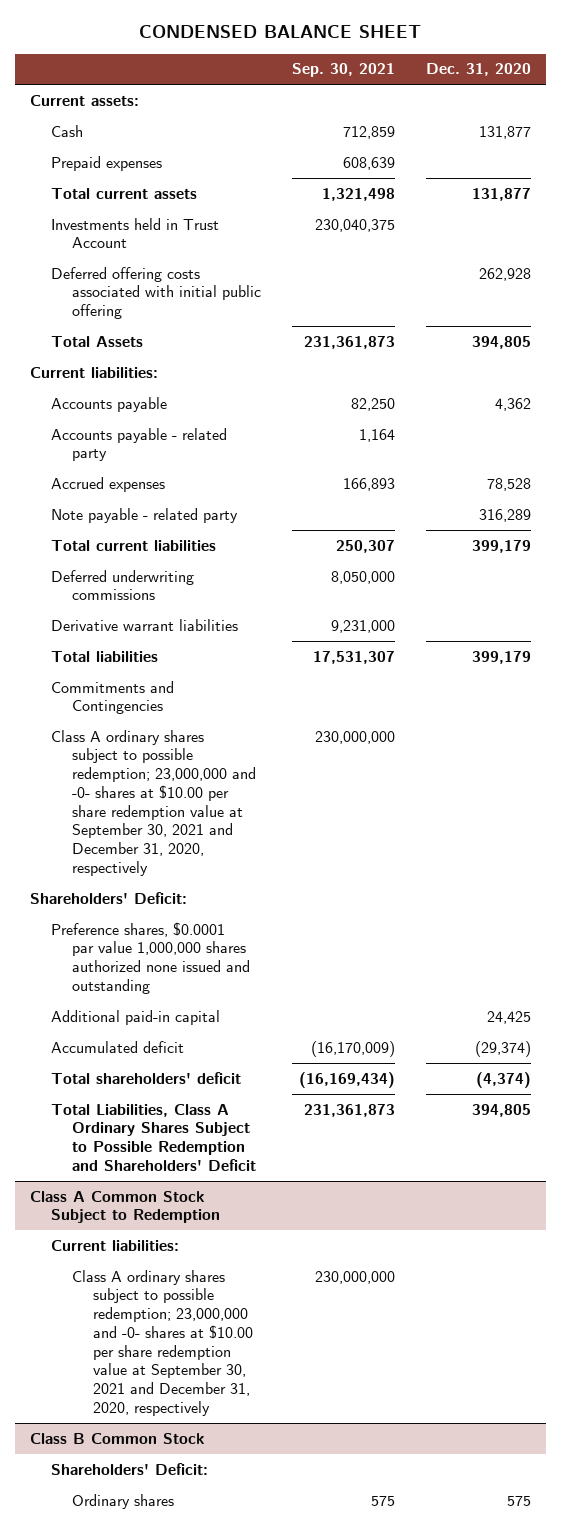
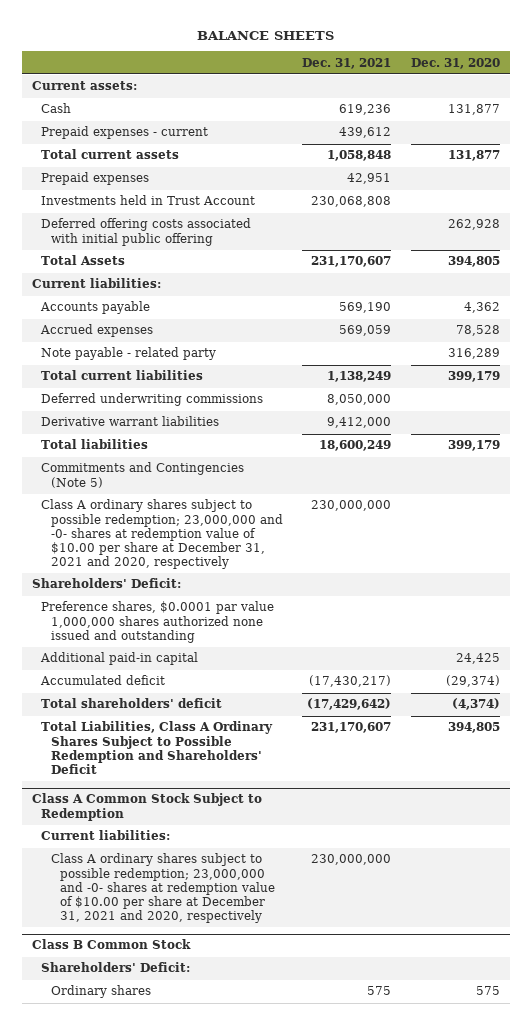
[139,25,422,39] CONDENSED BALANCE SHEET -> [196,30,334,40] BALANCE SHEETS
[291,63,395,78] Sep. 30, 2021 -> none
none -> [302,57,392,69] Dec. 31, 2021
none -> [41,126,209,140] Prepaid expenses - current
[51,155,163,171] Prepaid expenses -> [41,172,150,186] Prepaid expenses
[51,427,228,462] Accounts payable - related party -> none
[51,680,175,715] Commitments and Contingencies -> [41,462,245,488] Commitments and Contingencies (Note 5)
[51,729,257,876] Class A ordinary shares subject to possible redemption; 23,000,000 and -0- shares at $10.00 per share redemption value at September 30, 2021 and December 31, 2020, respectively -> [41,499,283,569] Class A ordinary shares subject to possible redemption; 23,000,000 and -0- shares at redemption value of $10.00 per share at December 31, 2021 and 2020, respectively
[72,1269,254,1416] Class A ordinary shares subject to possible redemption; 23,000,000 and -0- shares at $10.00 per share redemption value at September 30, 2021 and December 31, 2020, respectively -> [50,853,276,923] Class A ordinary shares subject to possible redemption; 23,000,000 and -0- shares at redemption value of $10.00 per share at December 31, 2021 and 2020, respectively

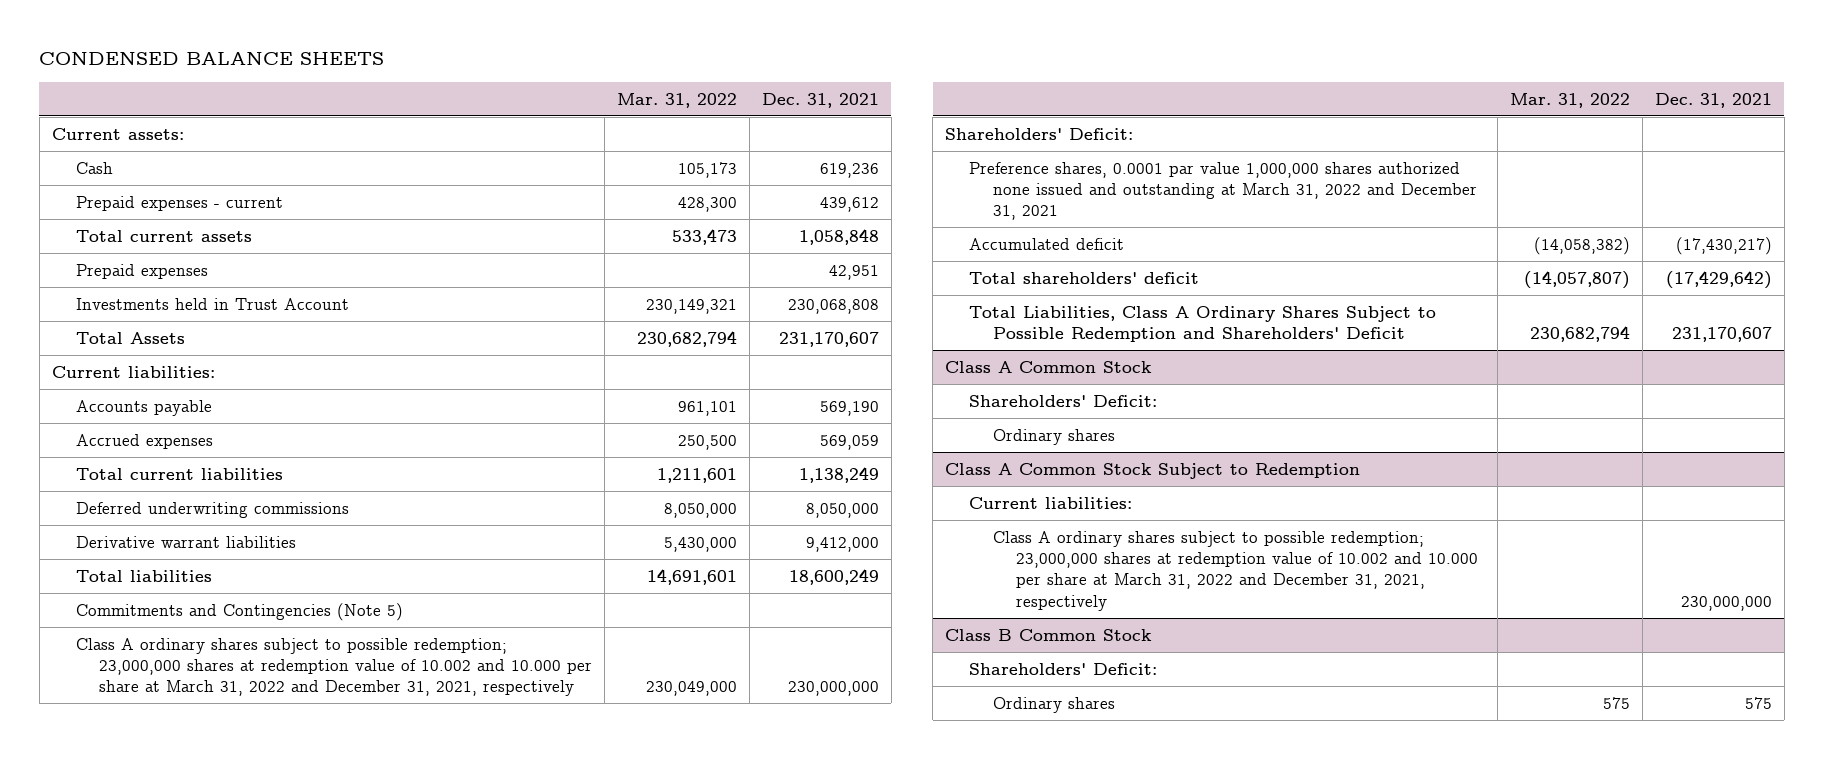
[196,30,334,40] BALANCE SHEETS -> [39,52,385,66] CONDENSED BALANCE SHEETS
[410,57,500,69] Dec. 31, 2020 -> none
none -> [617,92,738,108] Mar. 31, 2022
[41,218,252,246] Deferred offering costs associated with initial public offering -> none
[41,347,217,361] Note payable - related party -> none
[41,499,283,569] Class A ordinary shares subject to possible redemption; 23,000,000 and -0- shares at redemption value of $10.00 per share at December 31, 2021 and 2020, respectively -> [75,637,593,697] Class A ordinary shares subject to possible redemption; 23,000,000 shares at redemption value of 10.002 and 10.000 per share at March 31, 2022 and December 31, 2021, respectively
[40,652,199,666] Additional paid-in capital -> none
[41,601,275,643] Preference shares, $0.0001 par value 1,000,000 shares authorized none issued and outstanding -> [968,161,1477,221] Preference shares, 0.0001 par value 1,000,000 shares authorized none issued and outstanding at March 31, 2022 and December 31, 2021
none -> [944,360,1152,373] Class A Common Stock
none -> [968,394,1157,407] Shareholders' Deficit:
none -> [992,428,1115,445] Ordinary shares
[50,853,276,923] Class A ordinary shares subject to possible redemption; 23,000,000 and -0- shares at redemption value of $10.00 per share at December 31, 2021 and 2020, respectively -> [992,530,1479,611] Class A ordinary shares subject to possible redemption; 23,000,000 shares at redemption value of 10.002 and 10.000 per share at March 31, 2022 and December 31, 2021, respectively

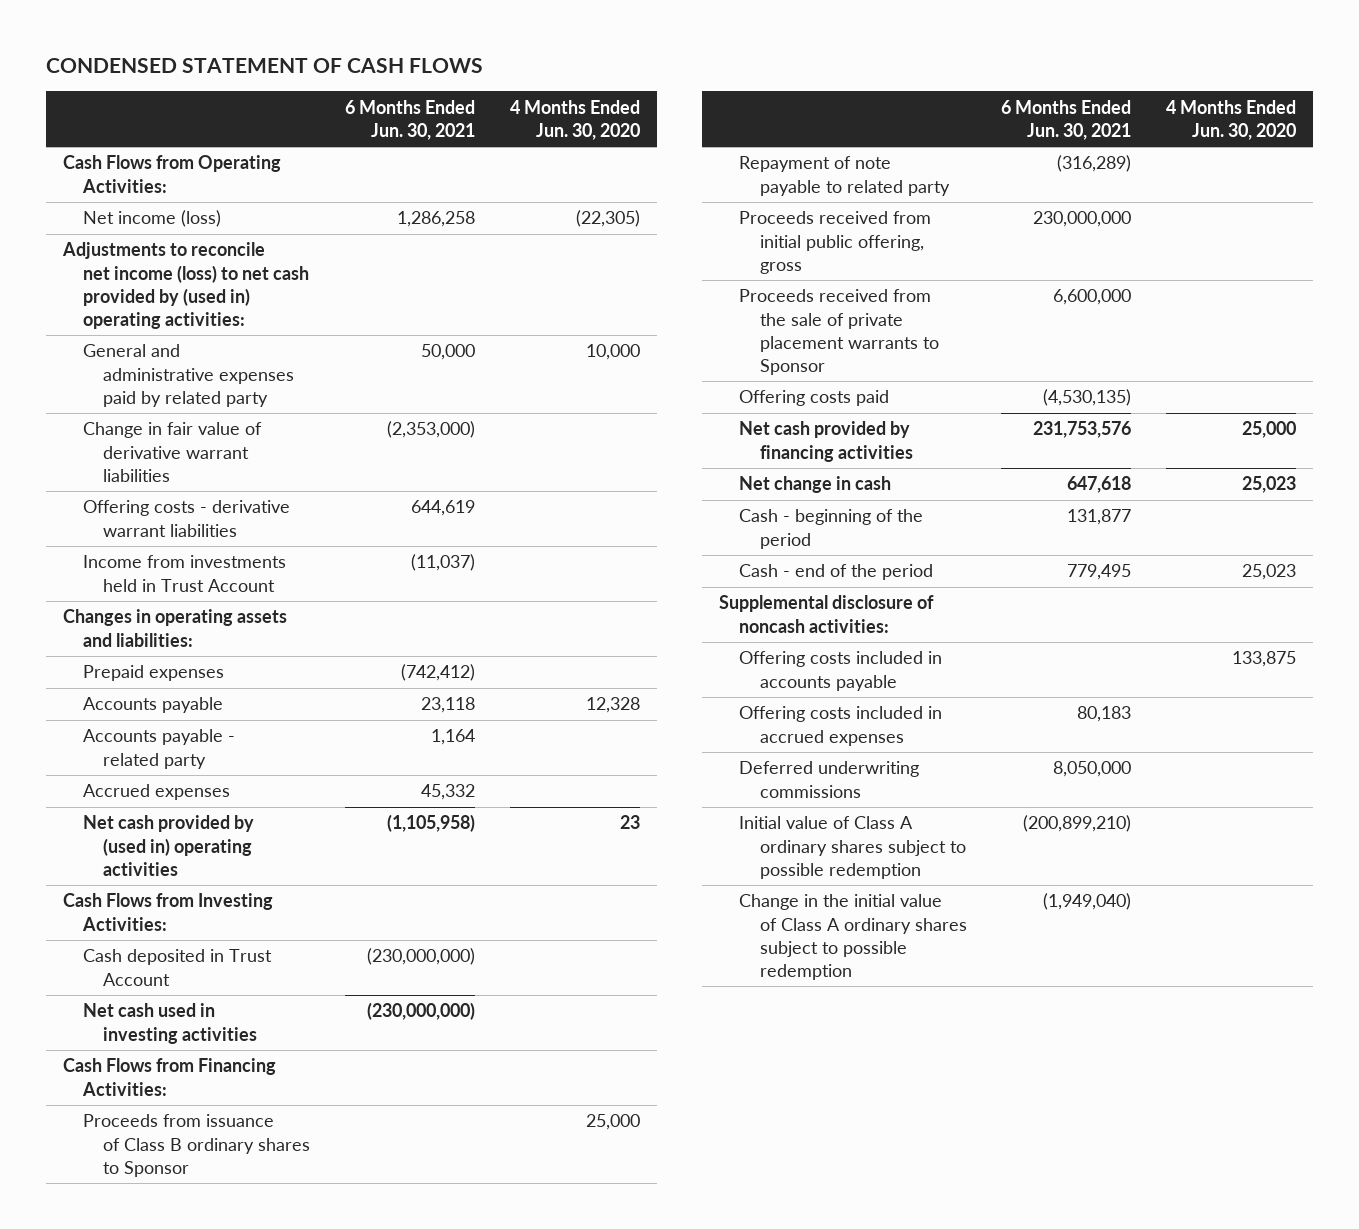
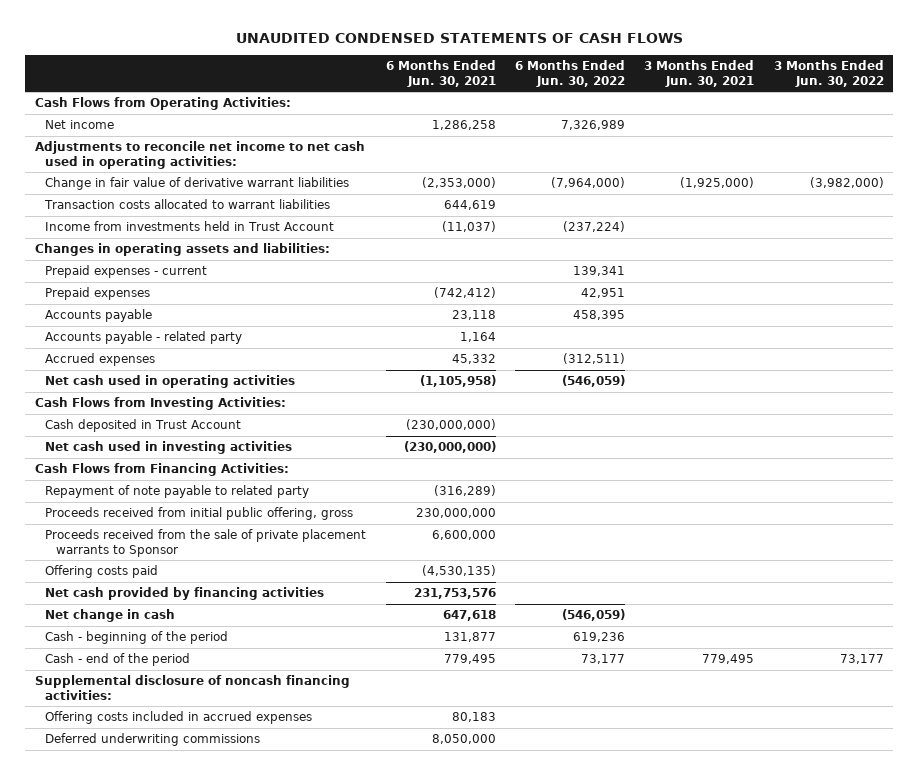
[45,58,483,74] CONDENSED STATEMENT OF CASH FLOWS -> [236,33,684,44] UNAUDITED CONDENSED STATEMENTS OF CASH FLOWS
[509,99,640,140] 4 Months Ended Jun. 30, 2020 -> none
none -> [514,59,625,87] 6 Months Ended Jun. 30, 2022
none -> [644,59,755,87] 3 Months Ended Jun. 30, 2021
none -> [773,59,884,87] 3 Months Ended Jun. 30, 2022
[83,344,295,407] General and administrative expenses paid by related party -> none
[83,210,222,228] Net income (loss) -> [45,120,115,130] Net income
[61,242,310,329] Adjustments to reconcile net income (loss) to net cash provided by (used in) operating activities: -> [34,141,365,169] Adjustments to reconcile net income to net cash used in operating activities:
[83,500,291,537] Offering costs - derivative warrant liabilities -> [44,199,331,210] Transaction costs allocated to warrant liabilities
none -> [45,265,208,279] Prepaid expenses - current
[83,815,255,876] Net cash provided by (used in) operating activities -> [45,375,296,389] Net cash used in operating activities
[83,1114,311,1177] Proceeds from issuance of Class B ordinary shares to Sponsor -> none
[739,651,943,691] Offering costs included in accounts payable -> none
[718,595,934,633] Supplemental disclosure of noncash activities: -> [34,675,350,700] Supplemental disclosure of noncash financing activities:
[739,816,966,879] Initial value of Class A ordinary shares subject to possible redemption -> none
[739,894,967,980] Change in the initial value of Class A ordinary shares subject to possible redemption -> none

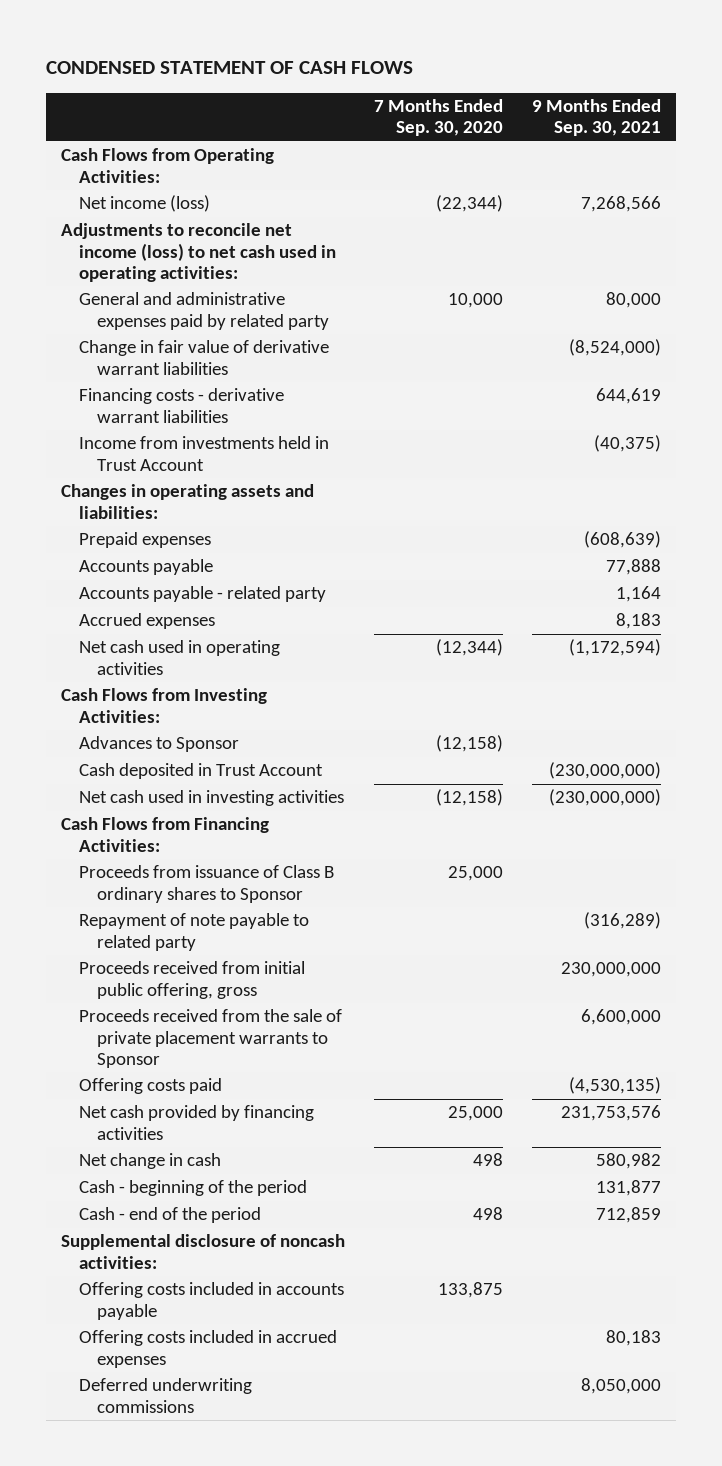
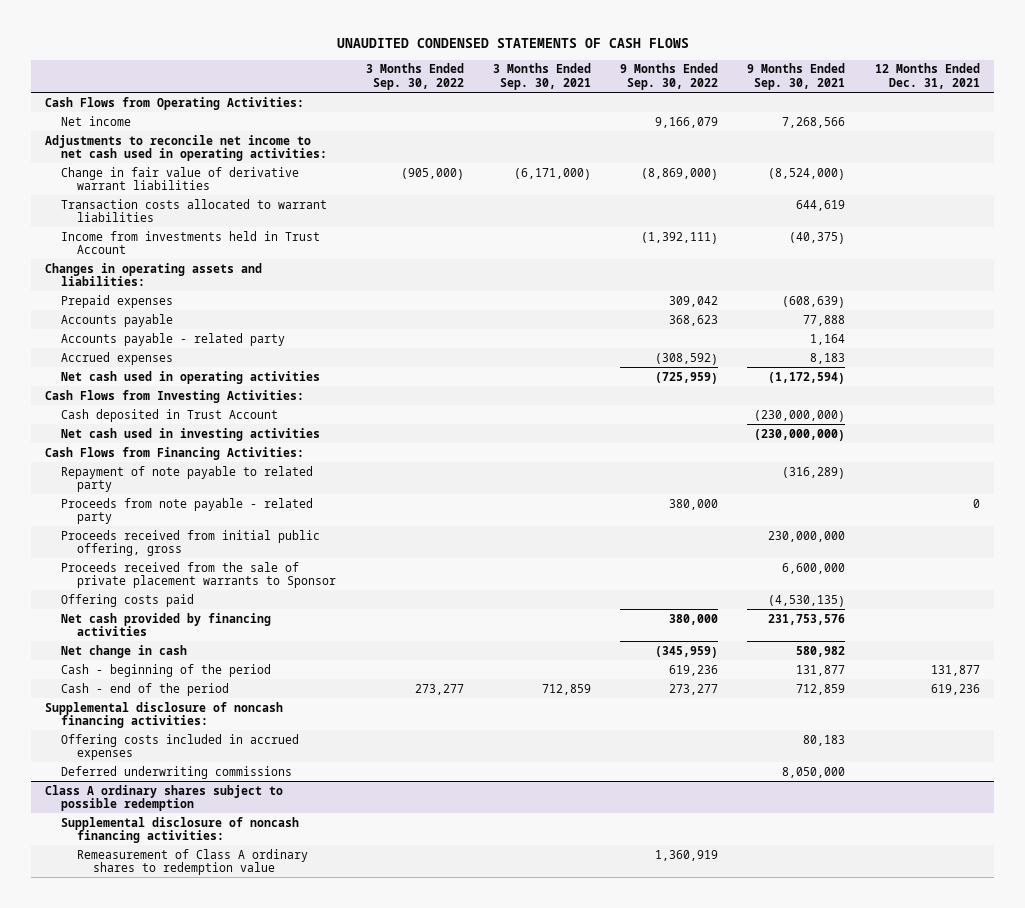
[45,61,413,75] CONDENSED STATEMENT OF CASH FLOWS -> [336,38,689,49] UNAUDITED CONDENSED STATEMENTS OF CASH FLOWS
[374,99,504,137] 7 Months Ended Sep. 30, 2020 -> none
none -> [365,63,464,90] 3 Months Ended Sep. 30, 2022
none -> [492,63,591,90] 3 Months Ended Sep. 30, 2021
none -> [620,63,719,90] 9 Months Ended Sep. 30, 2022
none -> [874,63,980,89] 12 Months Ended Dec. 31, 2021
[78,292,329,330] General and administrative expenses paid by related party -> none
[78,195,210,213] Net income (loss) -> [61,115,132,126] Net income
[60,223,336,283] Adjustments to reconcile net income (loss) to net cash used in operating activities: -> [45,134,328,161] Adjustments to reconcile net income to net cash used in operating activities:
[78,388,284,423] Financing costs - derivative warrant liabilities -> [61,198,328,222] Transaction costs allocated to warrant liabilities
[78,736,239,753] Advances to Sponsor -> none
[78,865,334,903] Proceeds from issuance of Class B ordinary shares to Sponsor -> none
none -> [61,497,314,524] Proceeds from note payable - related party
[78,1282,344,1320] Offering costs included in accounts payable -> none
[60,1234,345,1269] Supplemental disclosure of noncash activities: -> [45,701,284,728] Supplemental disclosure of noncash financing activities:
none -> [45,784,284,811] Class A ordinary shares subject to possible redemption
none -> [61,816,300,843] Supplemental disclosure of noncash financing activities:
none -> [77,848,309,875] Remeasurement of Class A ordinary shares to redemption value

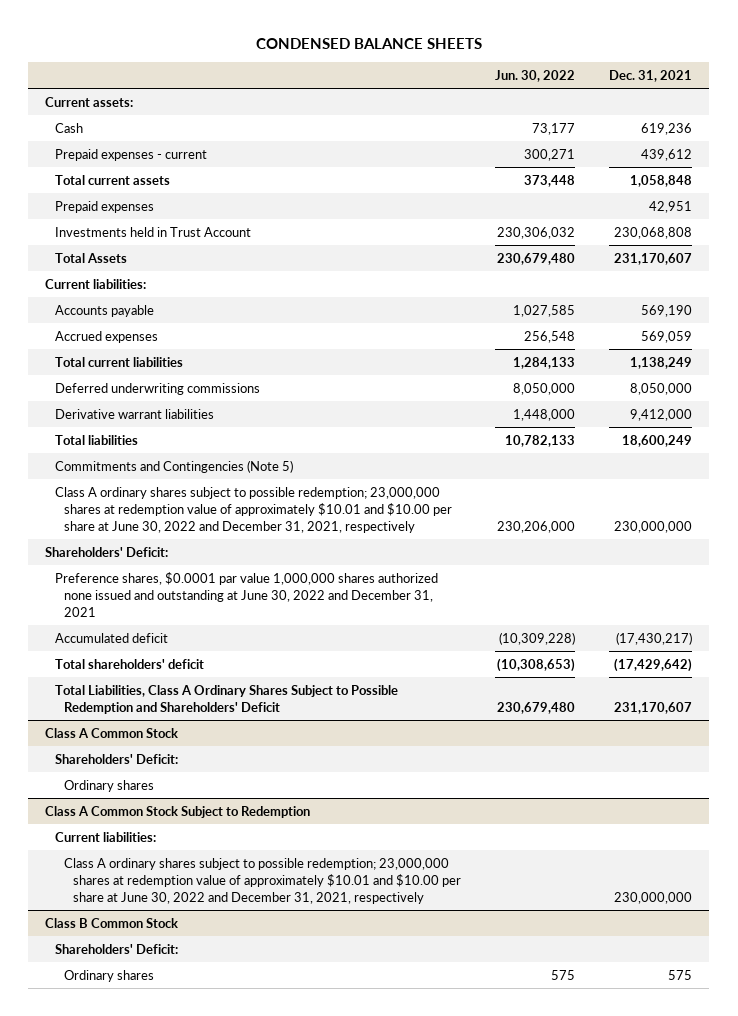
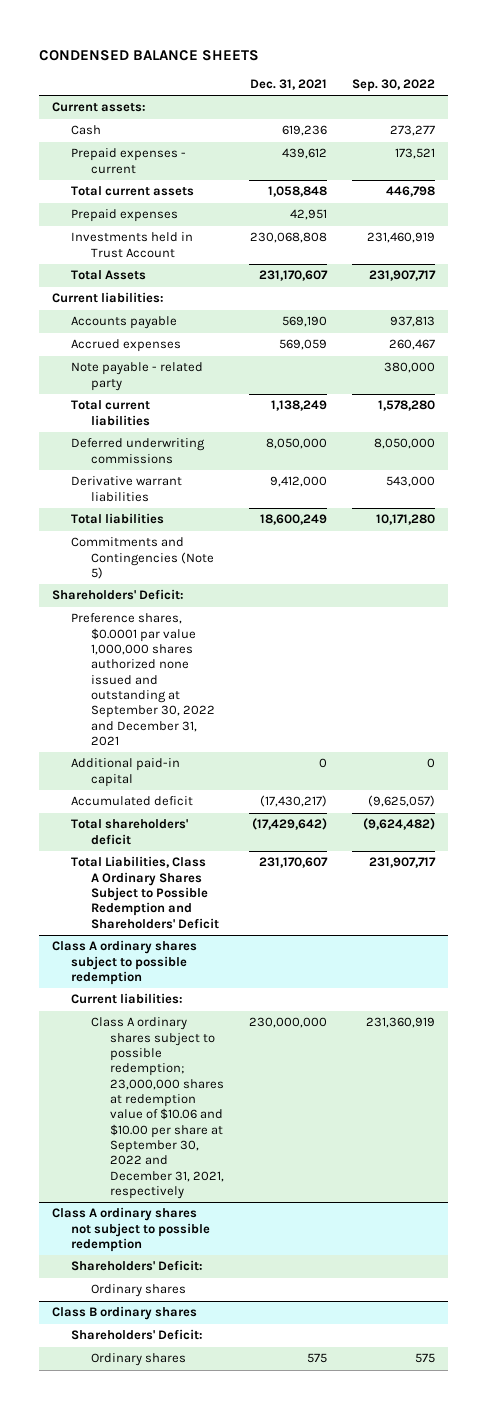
[495,69,576,82] Jun. 30, 2022 -> none
none -> [352,79,436,93] Sep. 30, 2022
none -> [71,362,204,391] Note payable - related party
[54,486,452,533] Class A ordinary shares subject to possible redemption; 23,000,000 shares at redemption value of approximately $10.01 and $10.00 per share at June 30, 2022 and December 31, 2021, respectively -> none
[54,571,438,617] Preference shares, $0.0001 par value 1,000,000 shares authorized none issued and outstanding at June 30, 2022 and December 31, 2021 -> [71,613,215,747] Preference shares, $0.0001 par value 1,000,000 shares authorized none issued and outstanding at September 30, 2022 and December 31, 2021
none -> [71,758,181,787] Additional paid-in capital
[45,727,179,738] Class A Common Stock -> none
none -> [52,940,198,986] Class A ordinary shares subject to possible redemption
none -> [71,993,184,1005] Current liabilities:
none -> [90,1017,224,1200] Class A ordinary shares subject to possible redemption; 23,000,000 shares at redemption value of $10.06 and $10.00 per share at September 30, 2022 and December 31, 2021, respectively
none -> [52,1207,211,1253] Class A ordinary shares not subject to possible redemption
[45,805,311,818] Class A Common Stock Subject to Redemption -> none
[54,831,156,842] Current liabilities: -> none
[63,857,462,904] Class A ordinary shares subject to possible redemption; 23,000,000 shares at redemption value of approximately $10.01 and $10.00 per share at June 30, 2022 and December 31, 2021, respectively -> none
[45,917,179,928] Class B Common Stock -> [52,1306,198,1321] Class B ordinary shares

